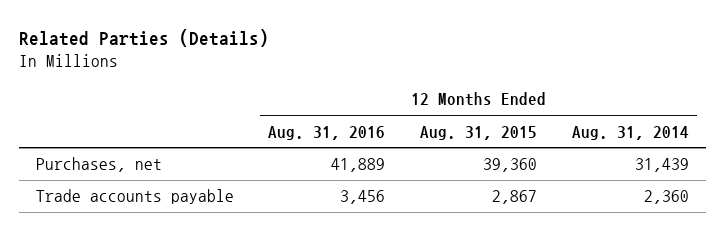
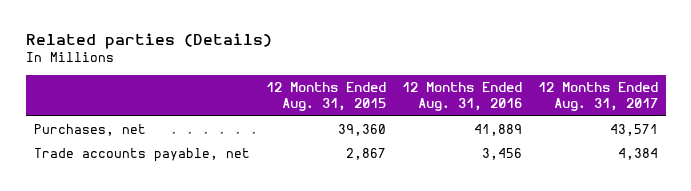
[18,29,269,48] Related Parties (Details) -> [25,33,272,50] Related parties (Details)
[571,125,689,140] Aug. 31, 2014 -> none
none -> [537,82,658,112] 12 Months Ended Aug. 31, 2017
[35,189,234,205] Trade accounts payable -> [33,148,250,163] Trade accounts payable, net

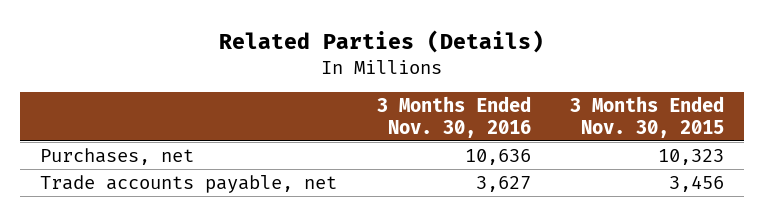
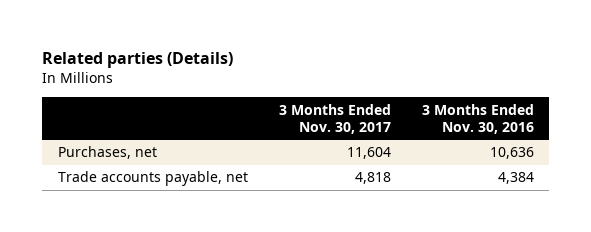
[219,29,545,53] Related Parties (Details) -> [42,52,234,69] Related parties (Details)
[570,96,725,138] 3 Months Ended Nov. 30, 2015 -> none
none -> [278,103,391,134] 3 Months Ended Nov. 30, 2017
[475,176,531,193] 3,627 -> [497,172,534,185] 4,384

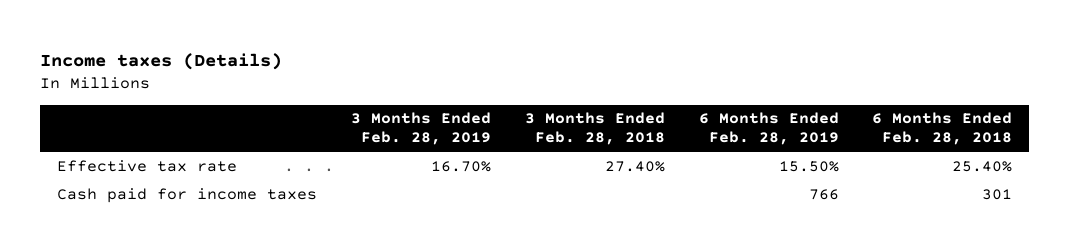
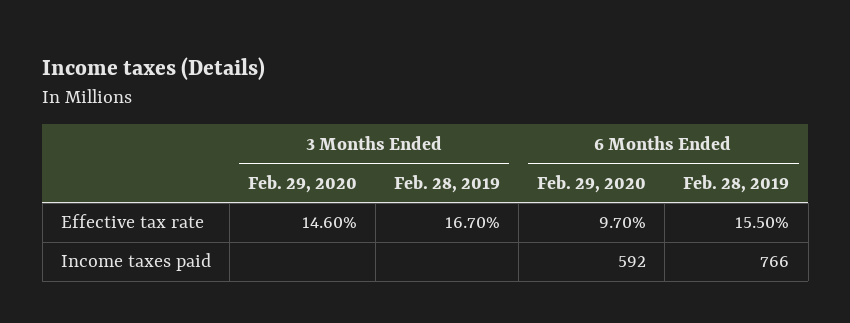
[524,112,665,146] 3 Months Ended Feb. 28, 2018 -> none
[872,112,1013,146] 6 Months Ended Feb. 28, 2018 -> none
none -> [247,174,357,193] 3 Months Ended Feb. 29, 2020
none -> [537,174,647,193] 6 Months Ended Feb. 29, 2020
[57,187,318,203] Cash paid for income taxes -> [60,253,211,272] Income taxes paid

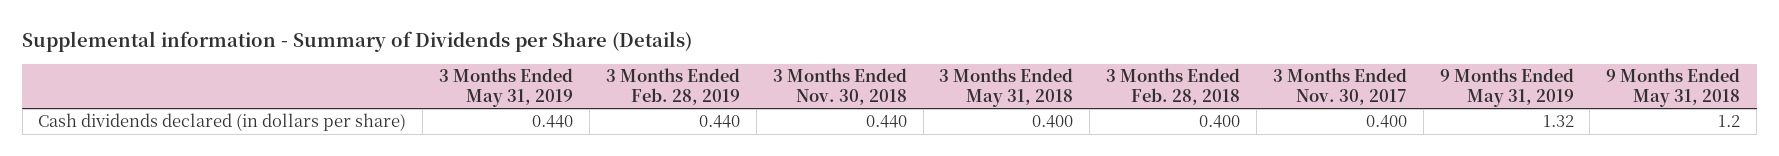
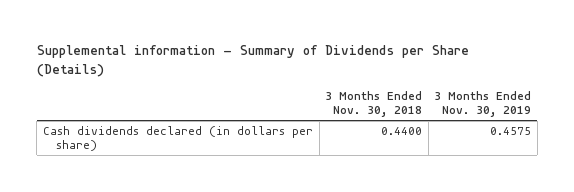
[439,67,574,107] 3 Months Ended May 31, 2019 -> none
[605,67,740,105] 3 Months Ended Feb. 28, 2019 -> none
[939,67,1074,107] 3 Months Ended May 31, 2018 -> none
[1106,67,1241,105] 3 Months Ended Feb. 28, 2018 -> none
[1272,67,1407,105] 3 Months Ended Nov. 30, 2017 -> none
[1439,67,1574,107] 9 Months Ended May 31, 2019 -> none
[1606,67,1741,107] 9 Months Ended May 31, 2018 -> none
none -> [434,91,532,118] 3 Months Ended Nov. 30, 2019
[865,115,907,129] 0.440 -> [381,127,423,136] 0.4400

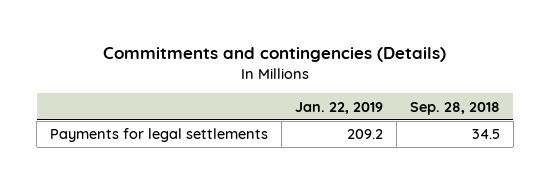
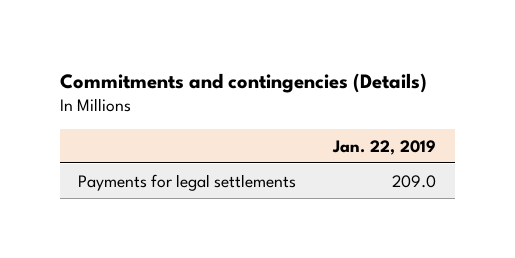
[409,101,500,115] Sep. 28, 2018 -> none
[346,129,383,140] 209.2 -> [392,174,437,188] 209.0

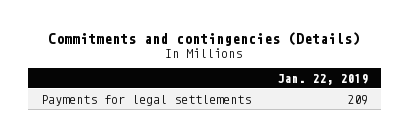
[392,174,437,188] 209.0 -> [346,94,368,105] 209

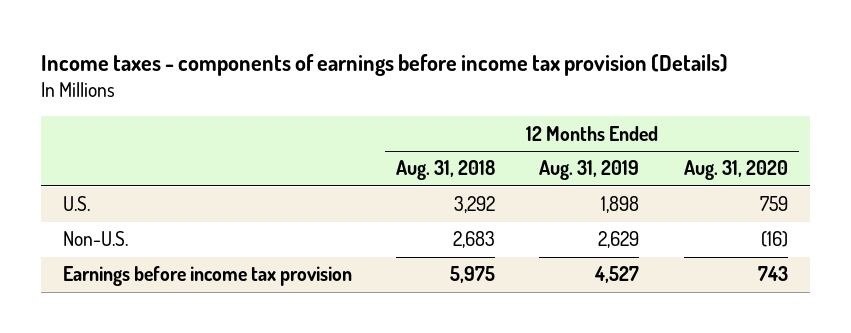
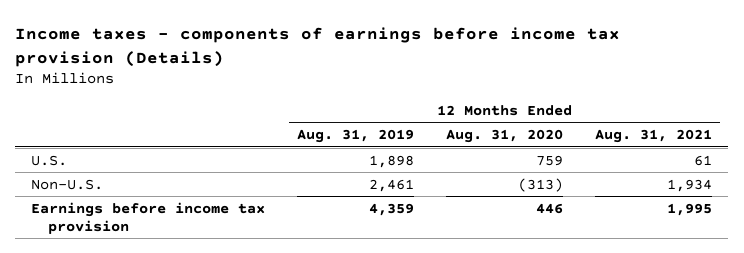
[396,160,496,181] Aug. 31, 2018 -> none
none -> [595,129,713,144] Aug. 31, 2021
[598,231,640,249] 2,629 -> [369,178,415,192] 2,461
[760,231,788,248] (16) -> [518,177,564,192] (313)
[594,266,640,284] 4,527 -> [369,202,415,216] 4,359
[757,266,788,282] 743 -> [536,202,564,214] 446

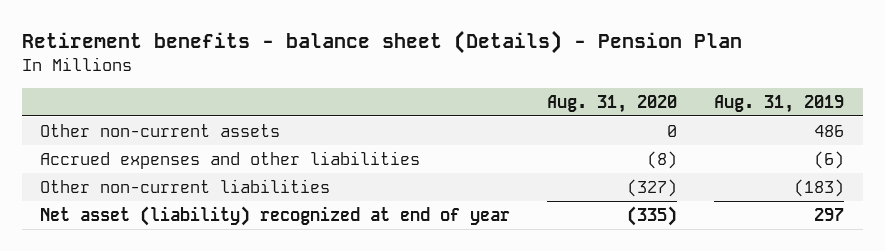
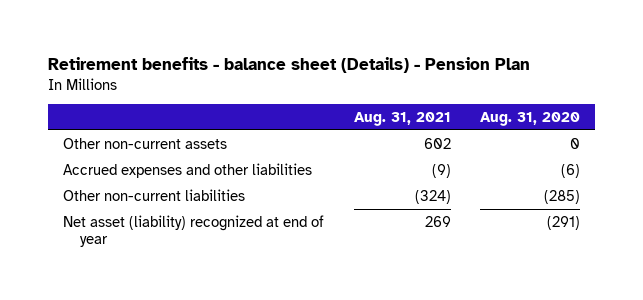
[714,94,845,113] Aug. 31, 2019 -> none
none -> [353,111,451,126] Aug. 31, 2021
[647,150,678,169] (8) -> [561,163,581,178] (6)
[627,178,678,197] (327) -> [544,189,581,204] (285)
[627,205,678,226] (335) -> [547,215,581,230] (291)

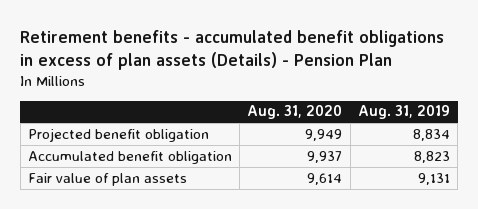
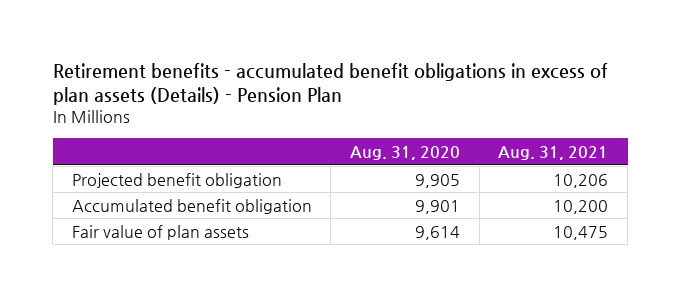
[357,105,450,120] Aug. 31, 2019 -> none
none -> [498,145,609,160] Aug. 31, 2021
[305,128,343,141] 9,949 -> [415,173,461,188] 9,905
[307,150,343,163] 9,937 -> [415,199,461,214] 9,901

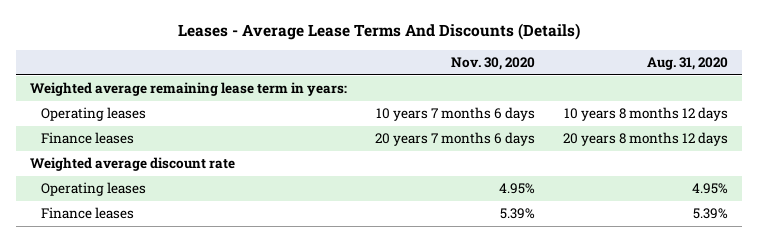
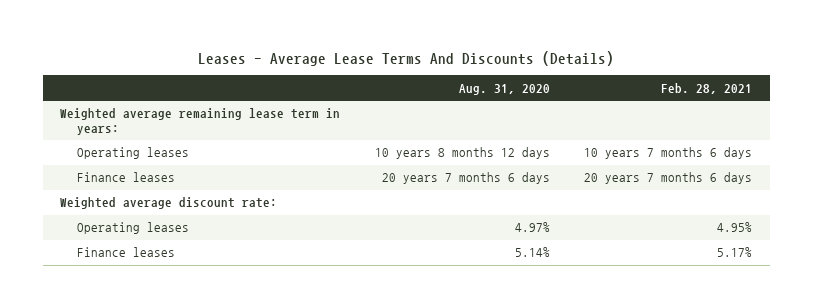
[450,56,535,70] Nov. 30, 2020 -> none
none -> [661,82,753,94] Feb. 28, 2021
[562,132,728,147] 20 years 8 months 12 days -> [381,172,550,185] 20 years 7 months 6 days
[29,157,235,172] Weighted average discount rate -> [60,197,278,210] Weighted average discount rate:
[691,183,728,195] 4.95% -> [514,222,550,233] 4.97%
[692,208,728,220] 5.39% -> [514,247,550,258] 5.14%

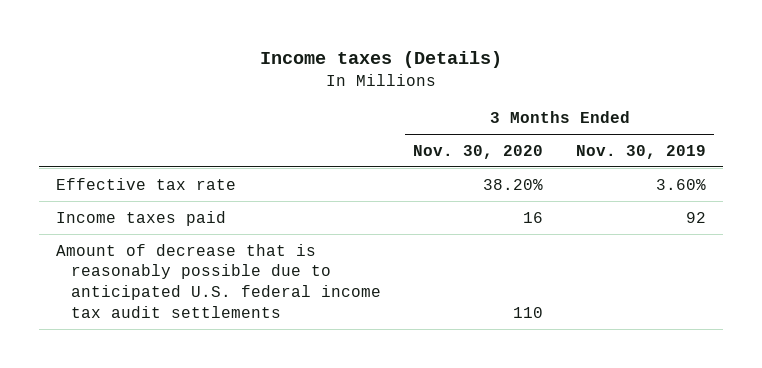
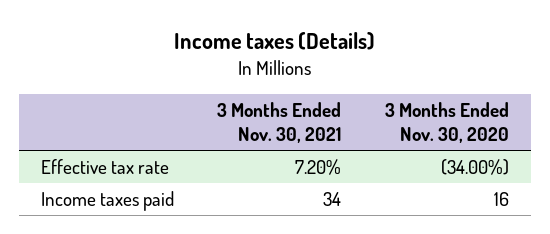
[576,144,707,159] Nov. 30, 2019 -> none
none -> [217,101,342,144] 3 Months Ended Nov. 30, 2021
[483,178,544,190] 38.20% -> [441,159,510,176] (34.00%)
[55,243,381,319] Amount of decrease that is reasonably possible due to anticipated U.S. federal income tax audit settlements -> none

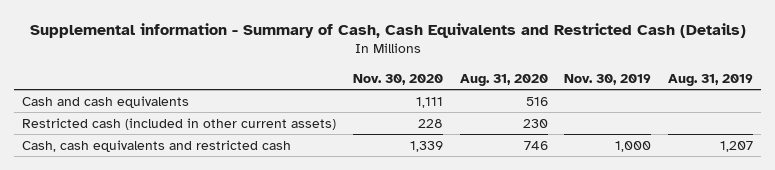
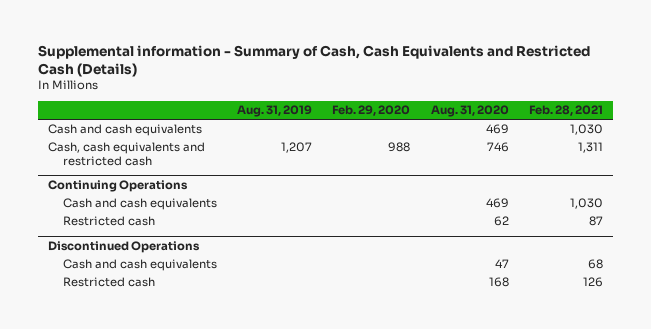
[352,73,443,85] Nov. 30, 2020 -> none
[564,73,652,85] Nov. 30, 2019 -> none
none -> [332,105,411,117] Feb. 29, 2020
none -> [529,105,604,117] Feb. 28, 2021
[22,117,337,130] Restricted cash (included in other current assets) -> none
[525,96,548,106] 516 -> [485,124,509,135] 469
none -> [47,179,188,192] Continuing Operations
none -> [62,198,217,211] Cash and cash equivalents
none -> [62,216,155,227] Restricted cash
none -> [47,240,200,253] Discontinued Operations
none -> [62,259,217,272] Cash and cash equivalents
none -> [62,277,155,288] Restricted cash

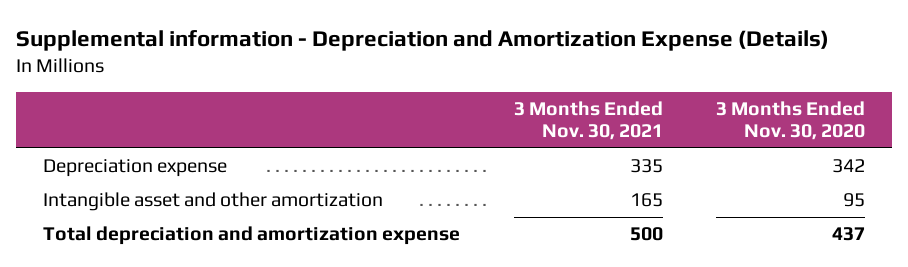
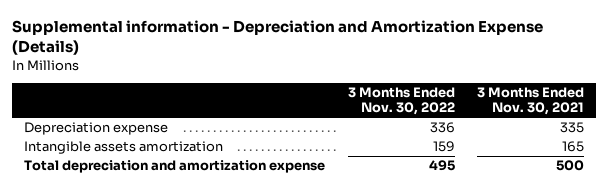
[716,100,866,141] 3 Months Ended Nov. 30, 2020 -> none
none -> [347,86,455,116] 3 Months Ended Nov. 30, 2022
[42,192,383,212] Intangible asset and other amortization -> [23,141,223,155] Intangible assets amortization

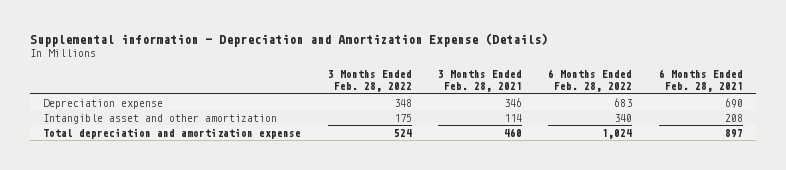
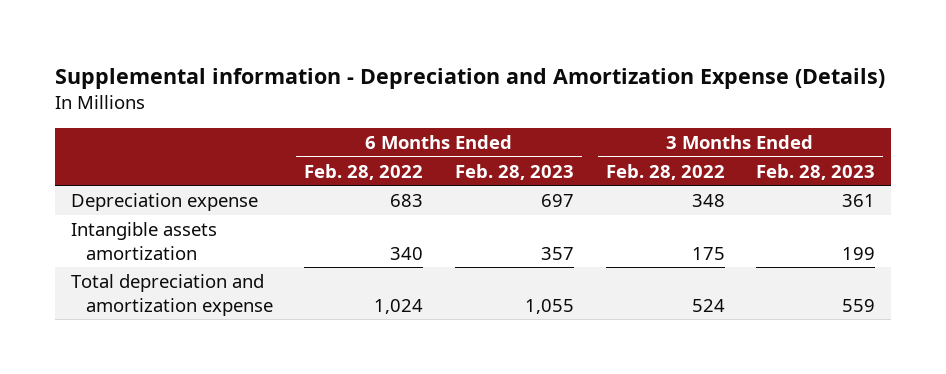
[438,70,523,93] 3 Months Ended Feb. 28, 2021 -> none
[658,69,743,93] 6 Months Ended Feb. 28, 2021 -> none
none -> [454,163,574,180] Feb. 28, 2023
none -> [756,163,876,180] Feb. 28, 2023
[43,113,278,124] Intangible asset and other amortization -> [70,222,217,260] Intangible assets amortization

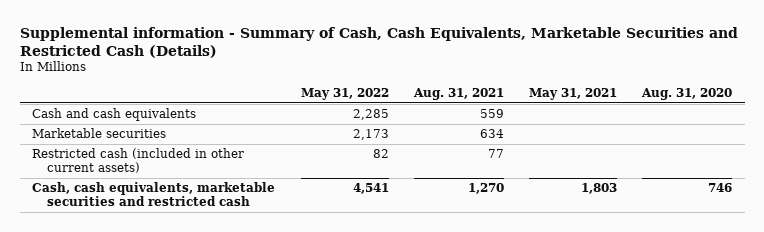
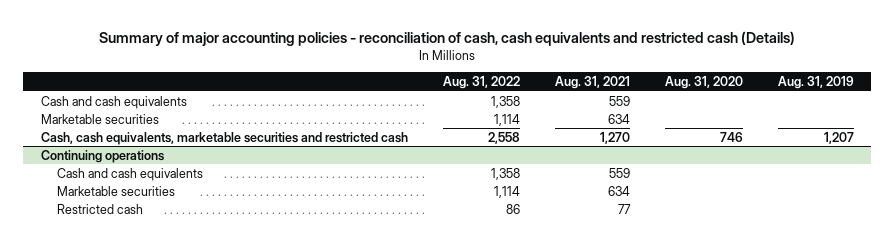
[19,26,738,58] Supplemental information - Summary of Cash, Cash Equivalents, Marketable Securities and Restricted Cash (Details) -> [99,30,796,46] Summary of major accounting policies - reconciliation of cash, cash equivalents and restricted cash (Details)
[300,88,389,101] May 31, 2022 -> none
[528,88,617,101] May 31, 2021 -> none
none -> [442,76,520,90] Aug. 31, 2022
none -> [777,76,854,90] Aug. 31, 2019
[32,148,245,174] Restricted cash (included in other current assets) -> none
none -> [40,149,164,163] Continuing operations
none -> [56,167,203,181] Cash and cash equivalents
none -> [56,185,175,196] Marketable securities
none -> [56,203,143,214] Restricted cash

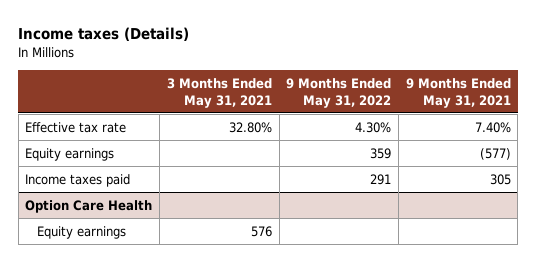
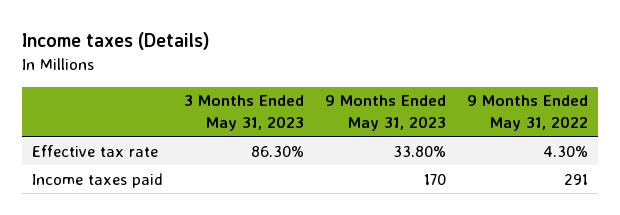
[166,77,272,108] 3 Months Ended May 31, 2021 -> none
[405,77,511,108] 9 Months Ended May 31, 2021 -> none
none -> [183,95,304,131] 3 Months Ended May 31, 2023
none -> [324,95,446,131] 9 Months Ended May 31, 2023
[25,148,115,162] Equity earnings -> none
[25,200,153,214] Option Care Health -> none
[36,226,126,240] Equity earnings -> none

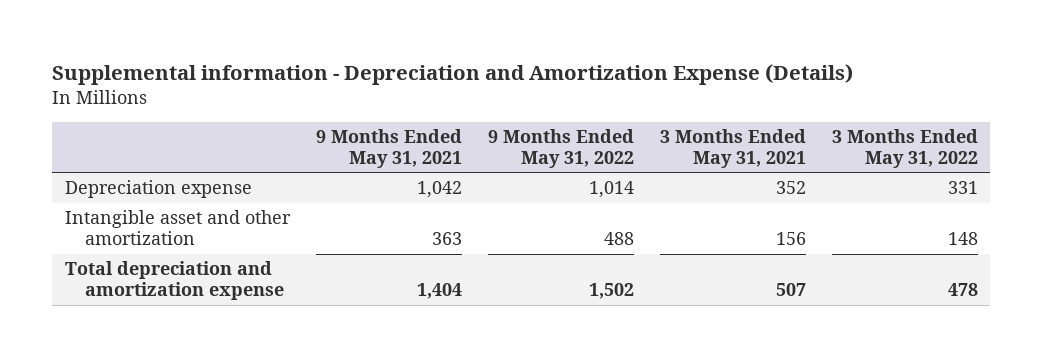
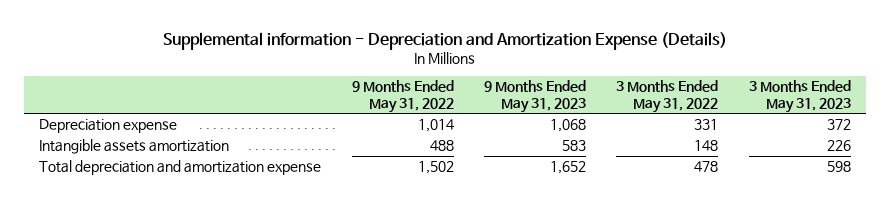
[315,128,462,168] 9 Months Ended May 31, 2021 -> none
[659,128,806,168] 3 Months Ended May 31, 2021 -> none
none -> [483,80,586,113] 9 Months Ended May 31, 2023
none -> [748,80,851,113] 3 Months Ended May 31, 2023
[65,210,292,246] Intangible asset and other amortization -> [39,139,230,155] Intangible assets amortization

